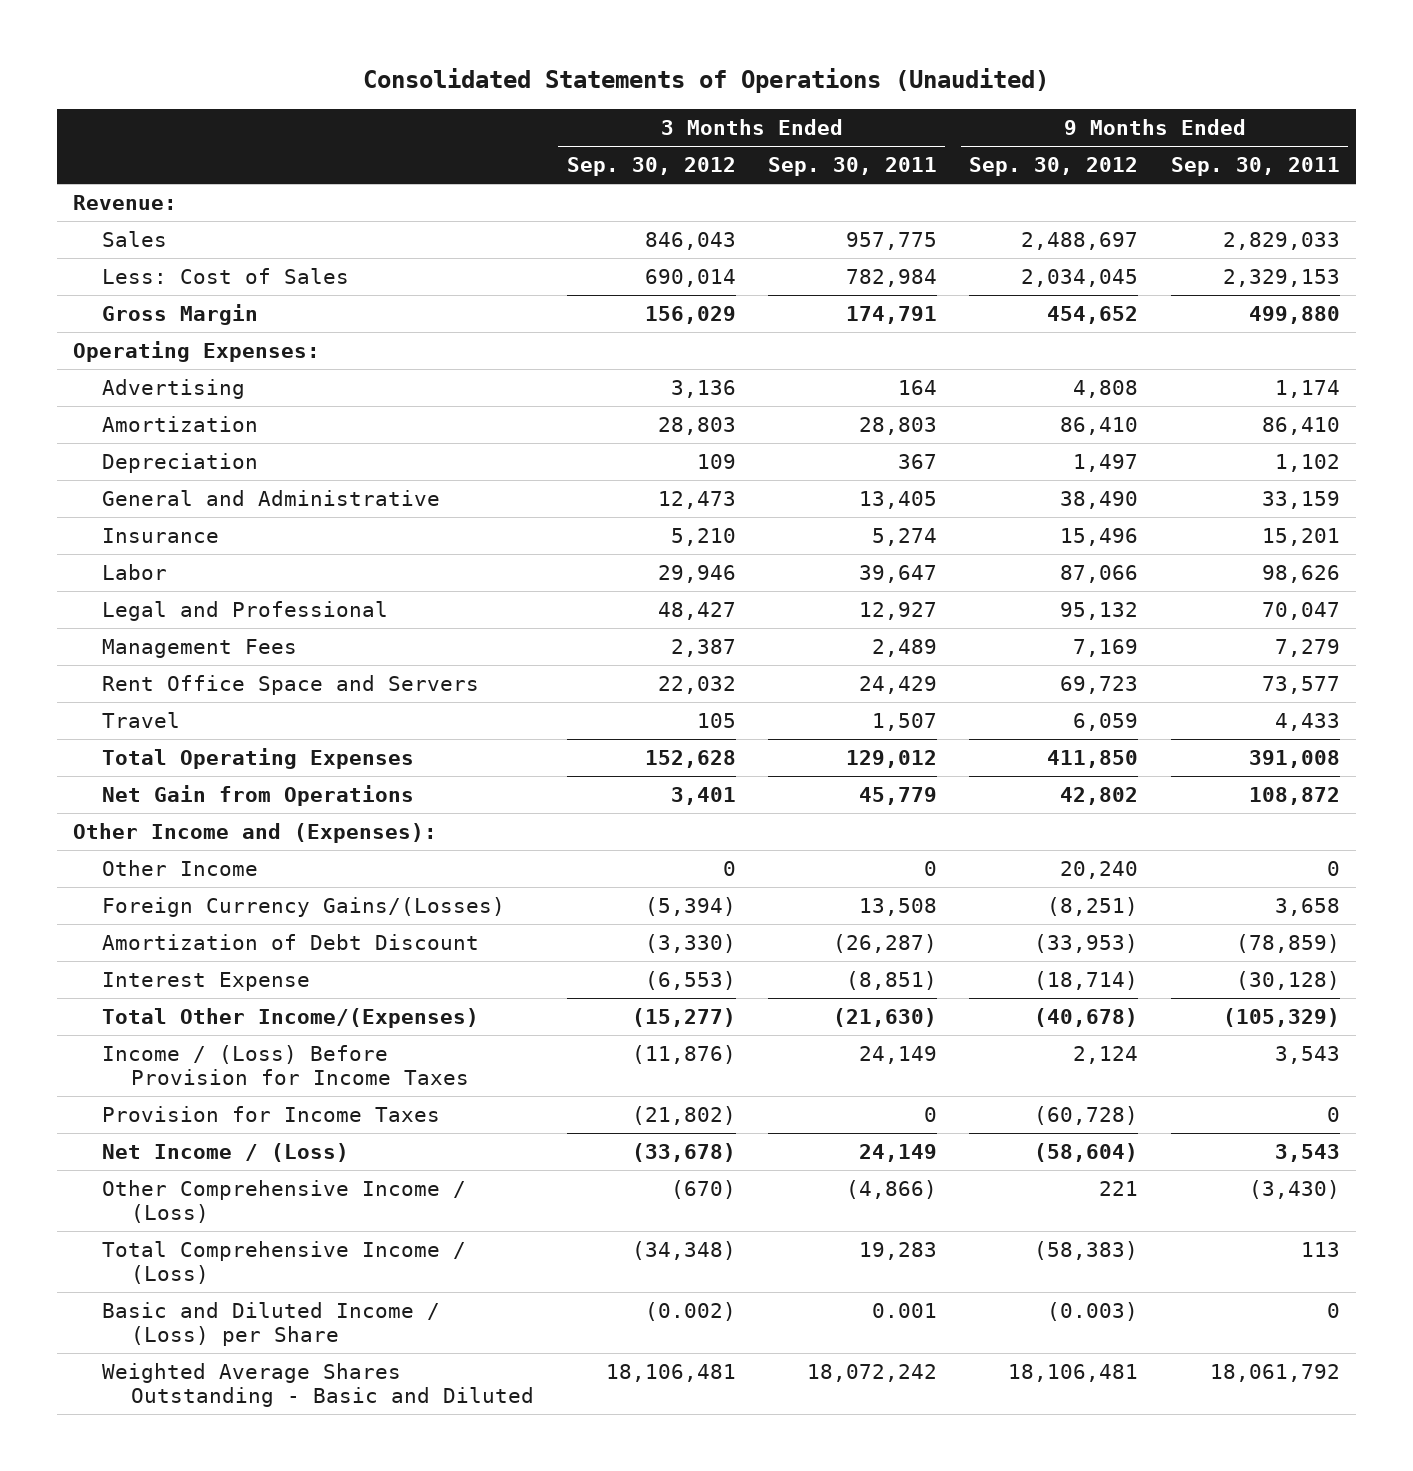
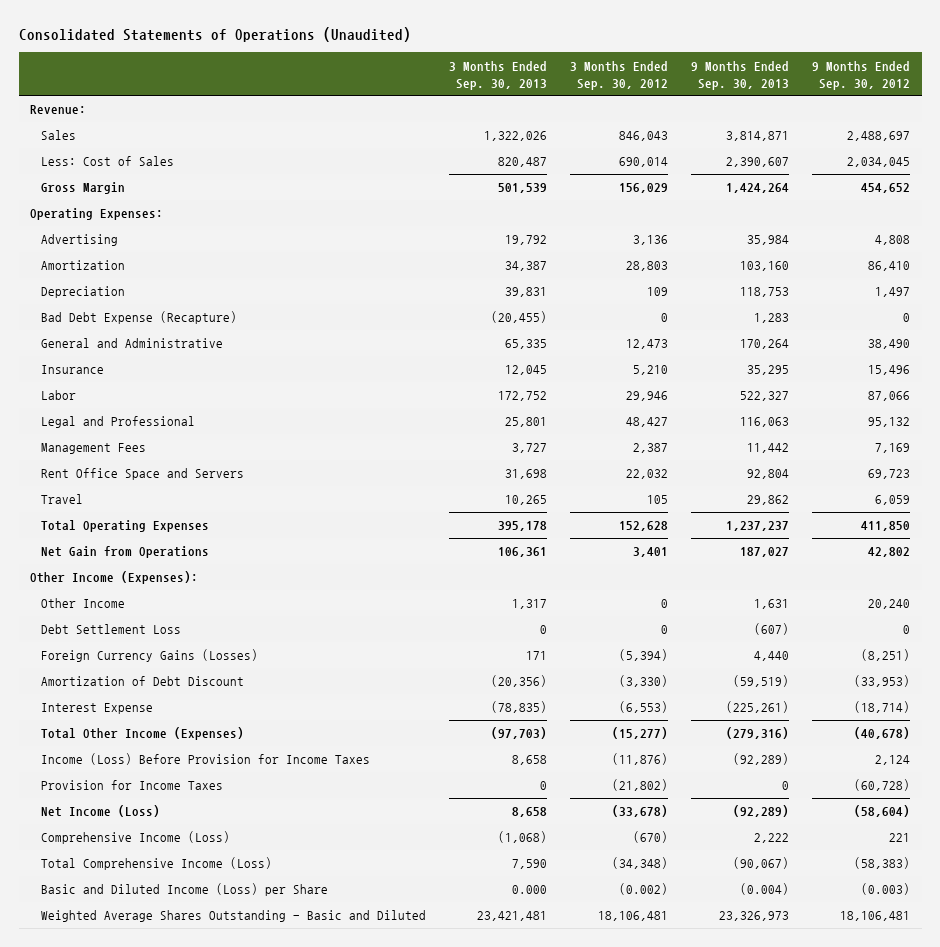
[767,157,937,177] Sep. 30, 2011 -> none
[1170,157,1340,177] Sep. 30, 2011 -> none
none -> [448,60,547,90] 3 Months Ended Sep. 30, 2013
none -> [690,60,789,90] 9 Months Ended Sep. 30, 2013
none -> [40,311,237,325] Bad Debt Expense (Recapture)
[72,823,437,844] Other Income and (Expenses): -> [30,571,199,585] Other Income (Expenses):
none -> [40,624,181,635] Debt Settlement Loss
[102,897,506,918] Foreign Currency Gains/(Losses) -> [40,649,258,663] Foreign Currency Gains (Losses)
[102,1008,480,1029] Total Other Income/(Expenses) -> [40,727,244,741] Total Other Income (Expenses)
[102,1045,470,1085] Income / (Loss) Before Provision for Income Taxes -> [40,753,370,766] Income (Loss) Before Provision for Income Taxes
[102,1143,350,1163] Net Income / (Loss) -> [40,805,160,818] Net Income (Loss)
[102,1180,467,1223] Other Comprehensive Income / (Loss) -> [40,831,230,845] Comprehensive Income (Loss)
[102,1241,467,1284] Total Comprehensive Income / (Loss) -> [40,857,272,871] Total Comprehensive Income (Loss)
[102,1302,441,1346] Basic and Diluted Income / (Loss) per Share -> [40,883,328,897] Basic and Diluted Income (Loss) per Share

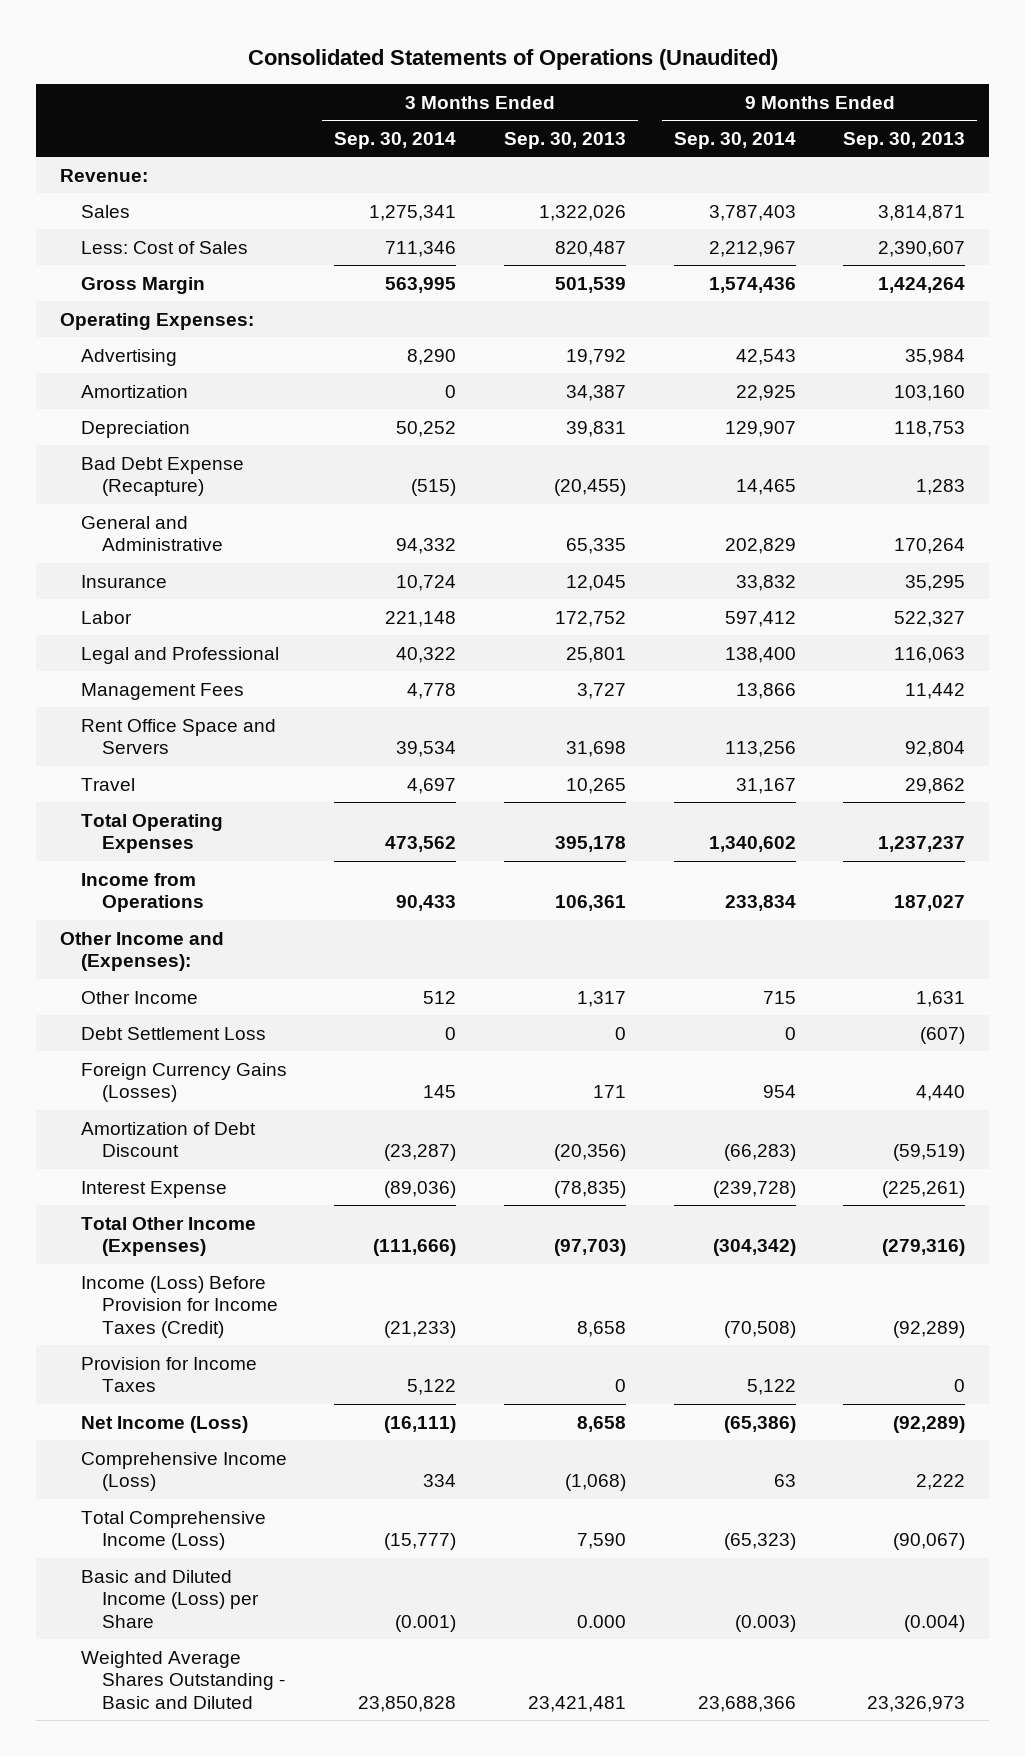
[569,60,668,90] 3 Months Ended Sep. 30, 2012 -> none
[812,60,911,90] 9 Months Ended Sep. 30, 2012 -> none
none -> [334,131,457,149] Sep. 30, 2014
none -> [673,131,796,149] Sep. 30, 2014
[40,546,209,559] Net Gain from Operations -> [80,872,204,913] Income from Operations
[30,571,199,585] Other Income (Expenses): -> [59,931,224,972] Other Income and (Expenses):
[40,753,370,766] Income (Loss) Before Provision for Income Taxes -> [80,1275,278,1338] Income (Loss) Before Provision for Income Taxes (Credit)

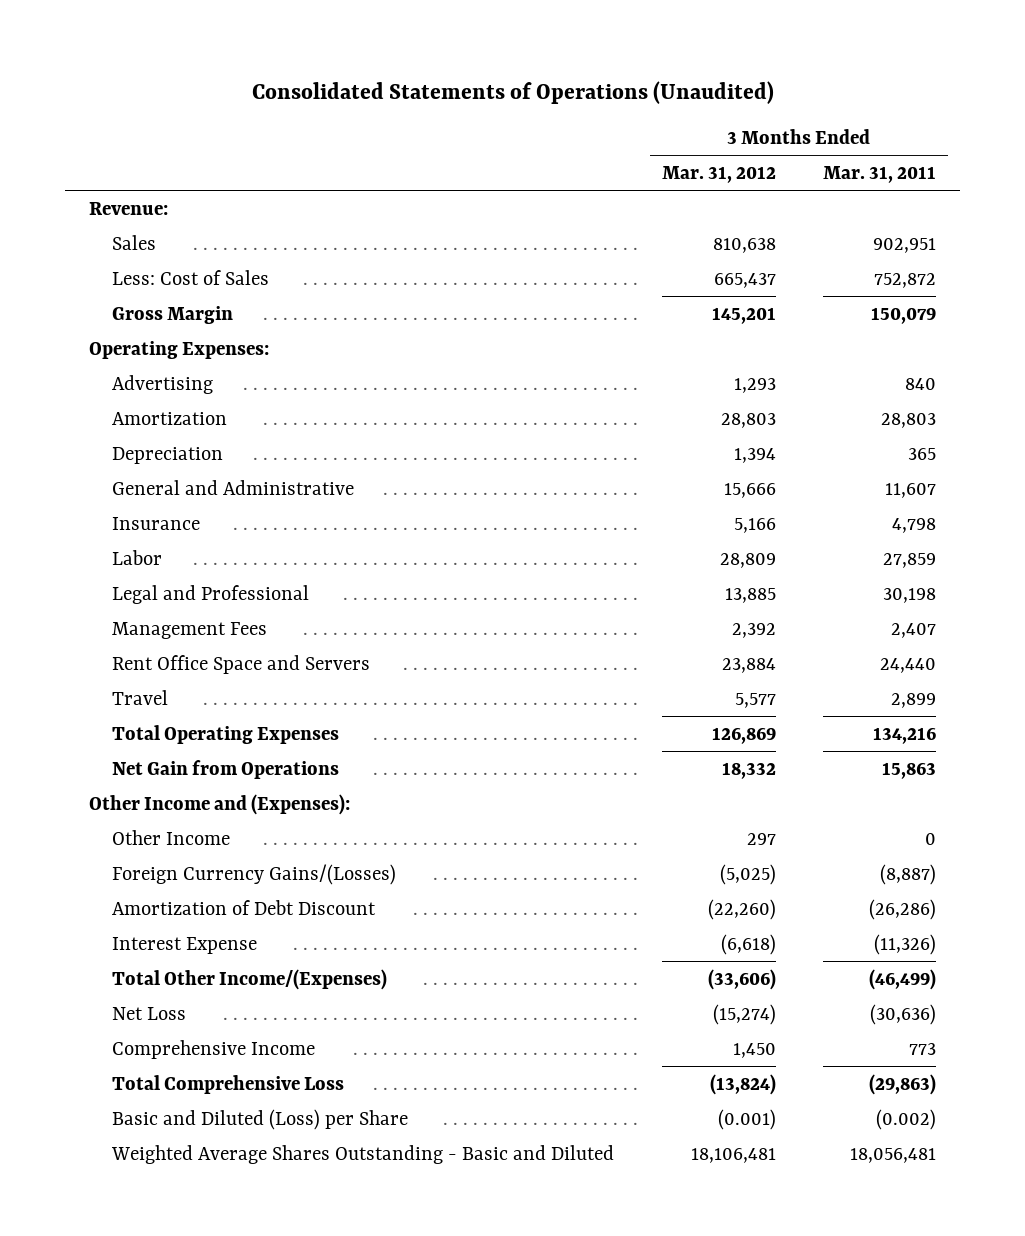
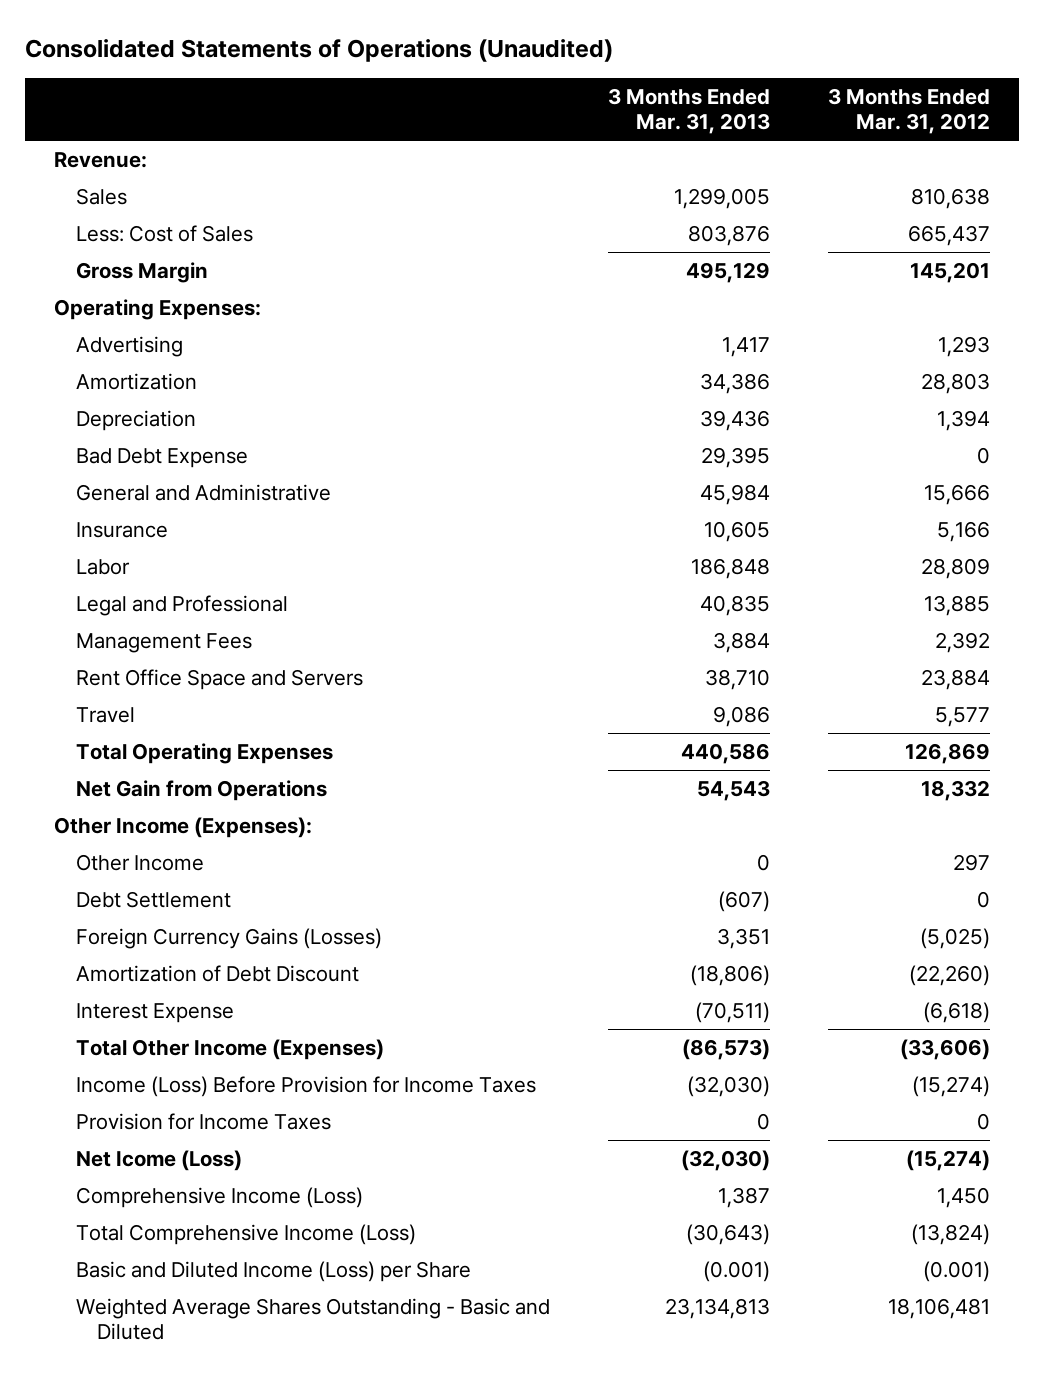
[823,165,937,183] Mar. 31, 2011 -> none
none -> [607,88,770,135] 3 Months Ended Mar. 31, 2013
none -> [75,447,248,468] Bad Debt Expense
[89,793,351,815] Other Income and (Expenses): -> [53,816,312,838] Other Income (Expenses):
none -> [75,890,231,908] Debt Settlement
[111,863,396,885] Foreign Currency Gains/(Losses) -> [75,927,382,949] Foreign Currency Gains (Losses)
[111,968,387,990] Total Other Income/(Expenses) -> [75,1038,384,1060] Total Other Income (Expenses)
none -> [75,1075,536,1097] Income (Loss) Before Provision for Income Taxes
none -> [75,1112,331,1130] Provision for Income Taxes
[111,1006,186,1020] Net Loss -> [75,1149,242,1171] Net Icome (Loss)
[111,1039,315,1059] Comprehensive Income -> [75,1186,363,1208] Comprehensive Income (Loss)
[111,1074,344,1094] Total Comprehensive Loss -> [75,1223,416,1245] Total Comprehensive Income (Loss)
[111,1108,408,1130] Basic and Diluted (Loss) per Share -> [75,1260,471,1282] Basic and Diluted Income (Loss) per Share

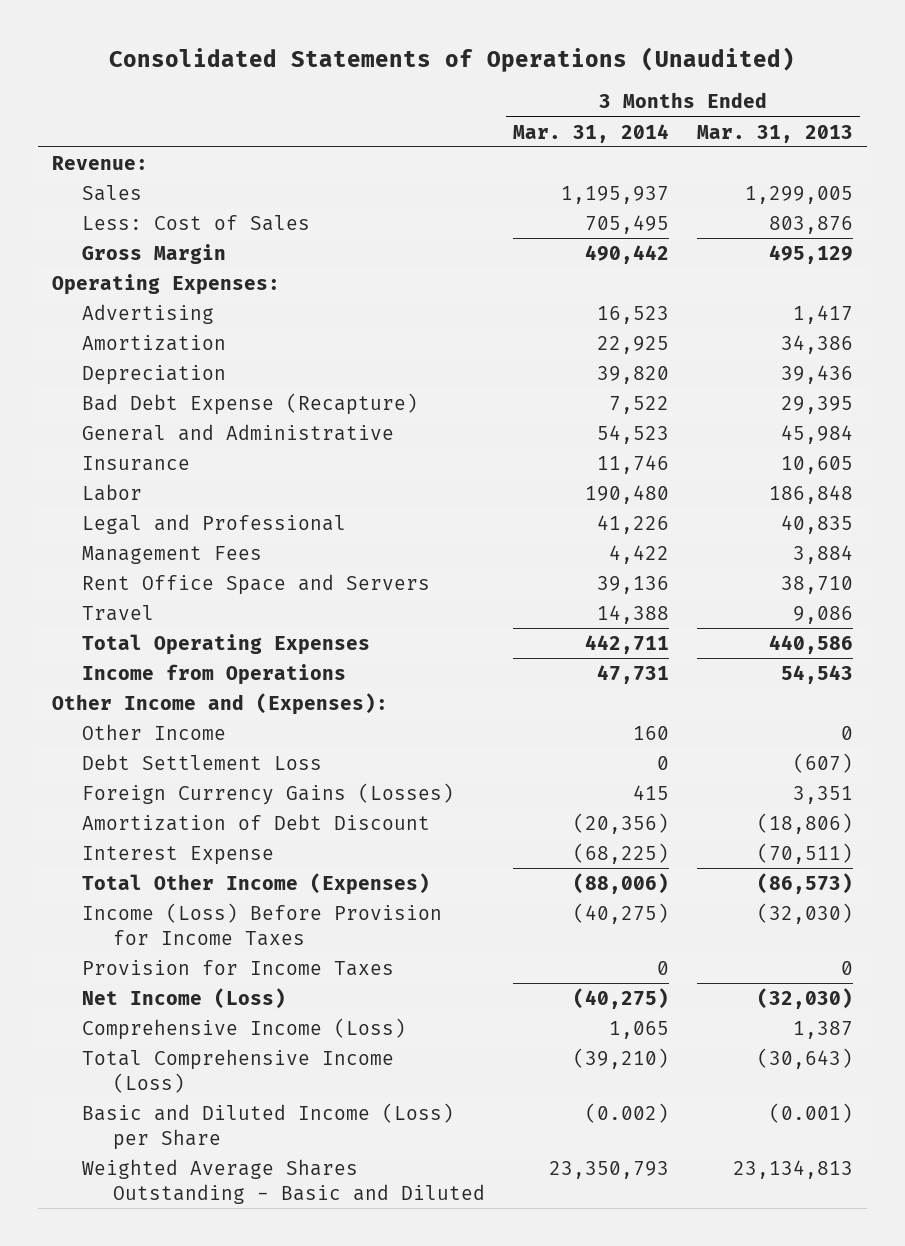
[828,88,991,135] 3 Months Ended Mar. 31, 2012 -> none
none -> [512,123,669,143] Mar. 31, 2014
[75,447,248,468] Bad Debt Expense -> [82,392,419,415] Bad Debt Expense (Recapture)
[75,779,327,801] Net Gain from Operations -> [82,663,347,685] Income from Operations
[53,816,312,838] Other Income (Expenses): -> [51,692,388,715] Other Income and (Expenses):
[75,890,231,908] Debt Settlement -> [82,753,323,770] Debt Settlement Loss
[75,1149,242,1171] Net Icome (Loss) -> [82,987,287,1009] Net Income (Loss)

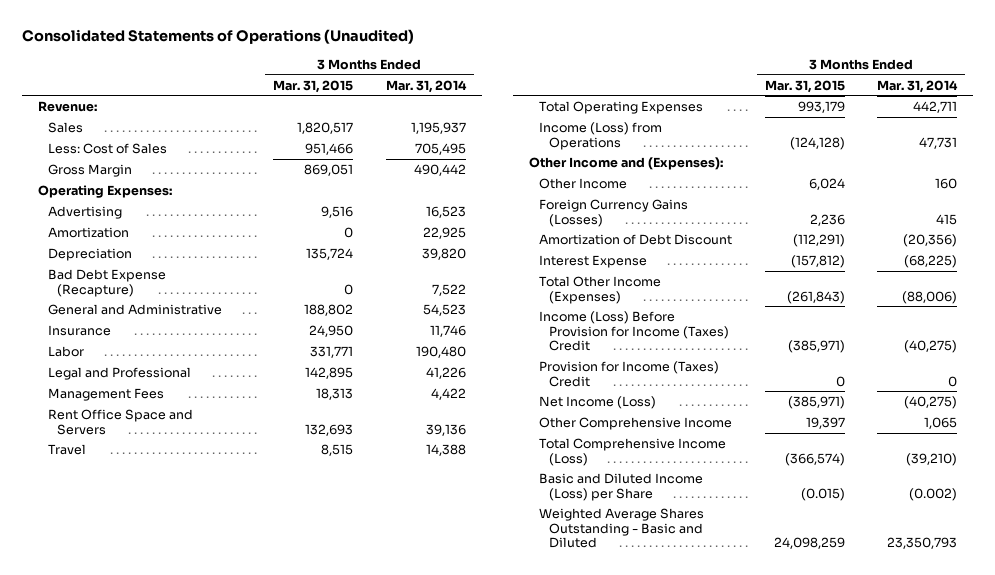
[697,124,854,143] Mar. 31, 2013 -> none
none -> [273,79,354,93] Mar. 31, 2015
[82,663,347,685] Income from Operations -> [539,121,663,150] Income (Loss) from Operations
[82,753,323,770] Debt Settlement Loss -> none
[82,902,443,946] Income (Loss) Before Provision for Income Taxes -> [539,310,729,352] Income (Loss) Before Provision for Income (Taxes) Credit
[82,959,395,976] Provision for Income Taxes -> [539,360,720,387] Provision for Income (Taxes) Credit
[82,1017,407,1040] Comprehensive Income (Loss) -> [539,416,733,430] Other Comprehensive Income

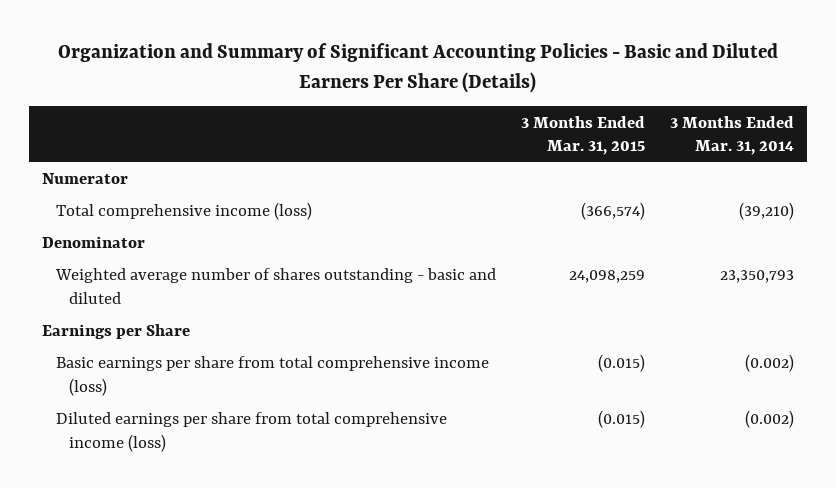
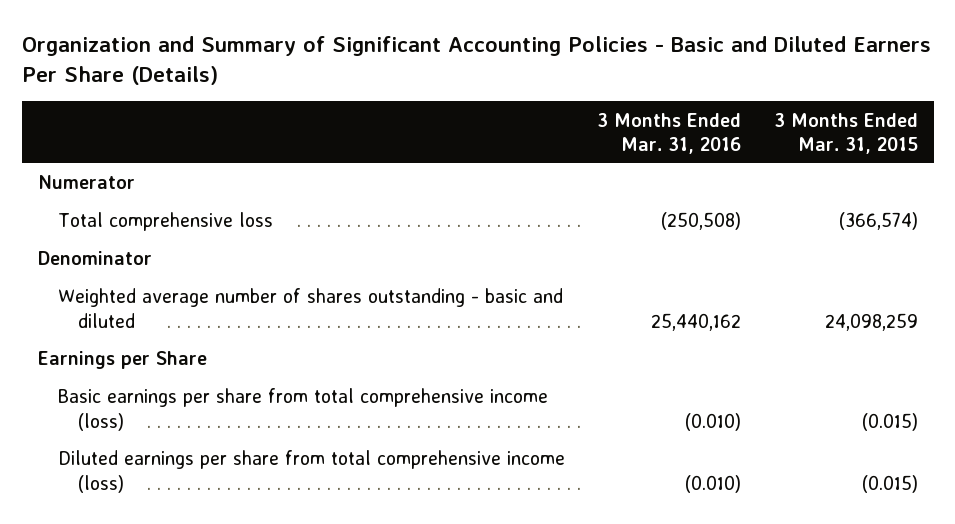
[669,115,794,156] 3 Months Ended Mar. 31, 2014 -> none
none -> [597,112,742,154] 3 Months Ended Mar. 31, 2016
[55,202,312,221] Total comprehensive income (loss) -> [57,212,273,232] Total comprehensive loss

